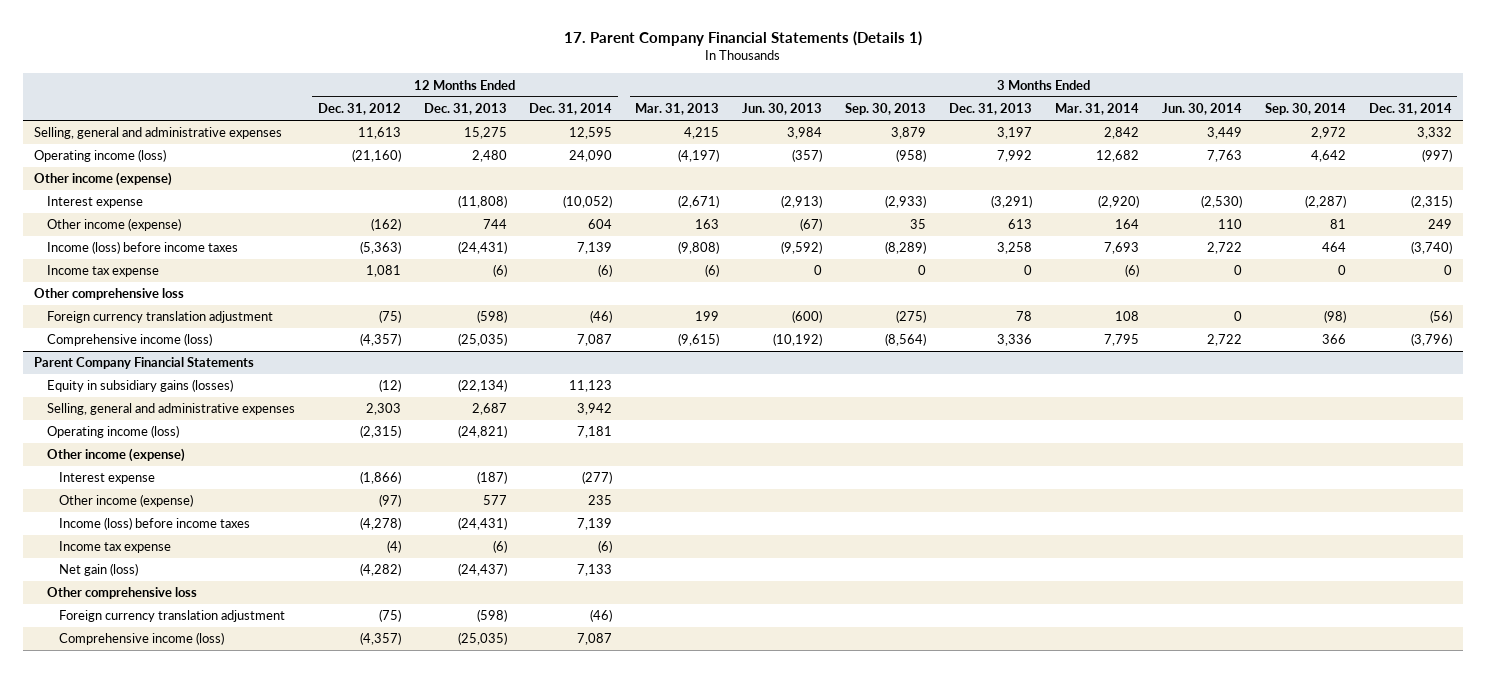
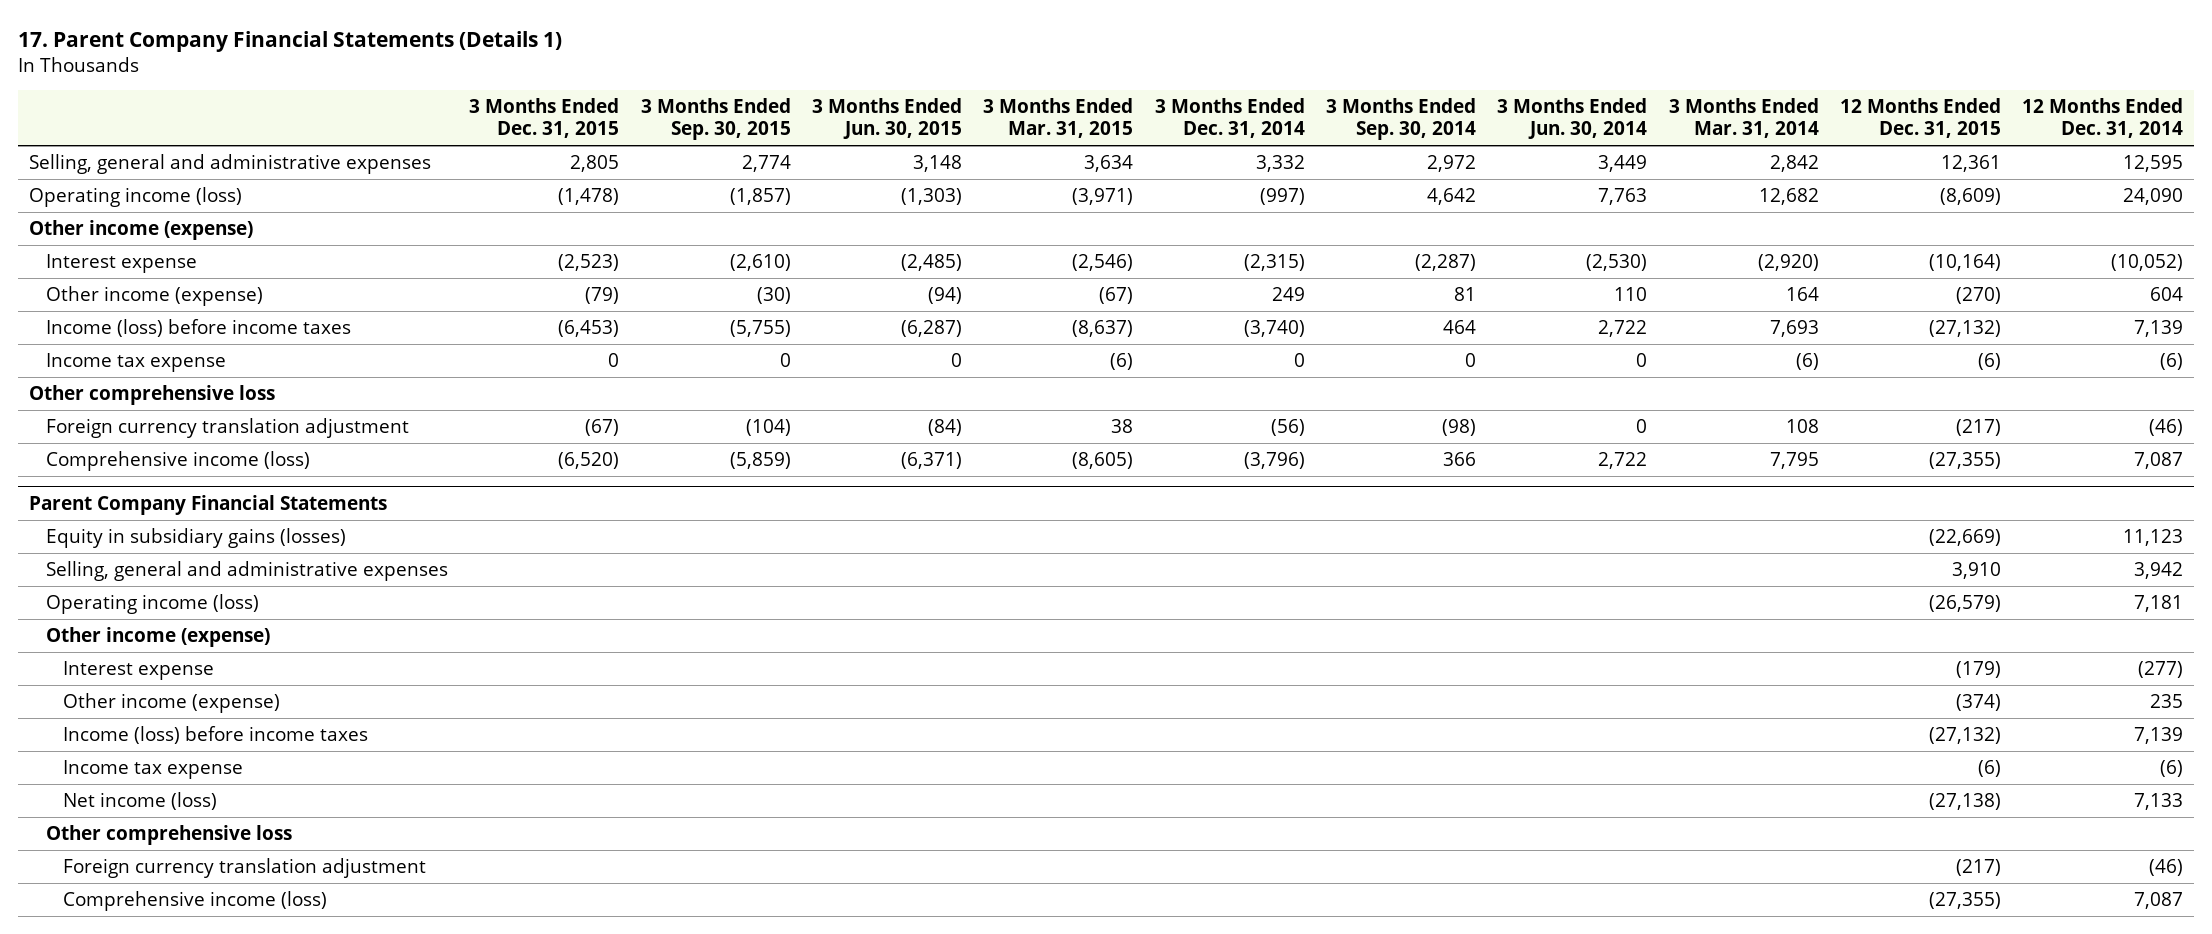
[317,103,401,116] Dec. 31, 2012 -> none
[423,103,507,116] Dec. 31, 2013 -> none
[635,103,720,116] Mar. 31, 2013 -> none
[742,103,823,116] Jun. 30, 2013 -> none
[845,103,927,116] Sep. 30, 2013 -> none
[949,103,1033,116] Dec. 31, 2013 -> none
none -> [469,98,620,138] 3 Months Ended Dec. 31, 2015
none -> [640,98,791,140] 3 Months Ended Sep. 30, 2015
none -> [812,98,963,139] 3 Months Ended Jun. 30, 2015
none -> [983,98,1134,138] 3 Months Ended Mar. 31, 2015
none -> [1840,98,2002,138] 12 Months Ended Dec. 31, 2015
[59,563,139,577] Net gain (loss) -> [63,792,218,811] Net income (loss)

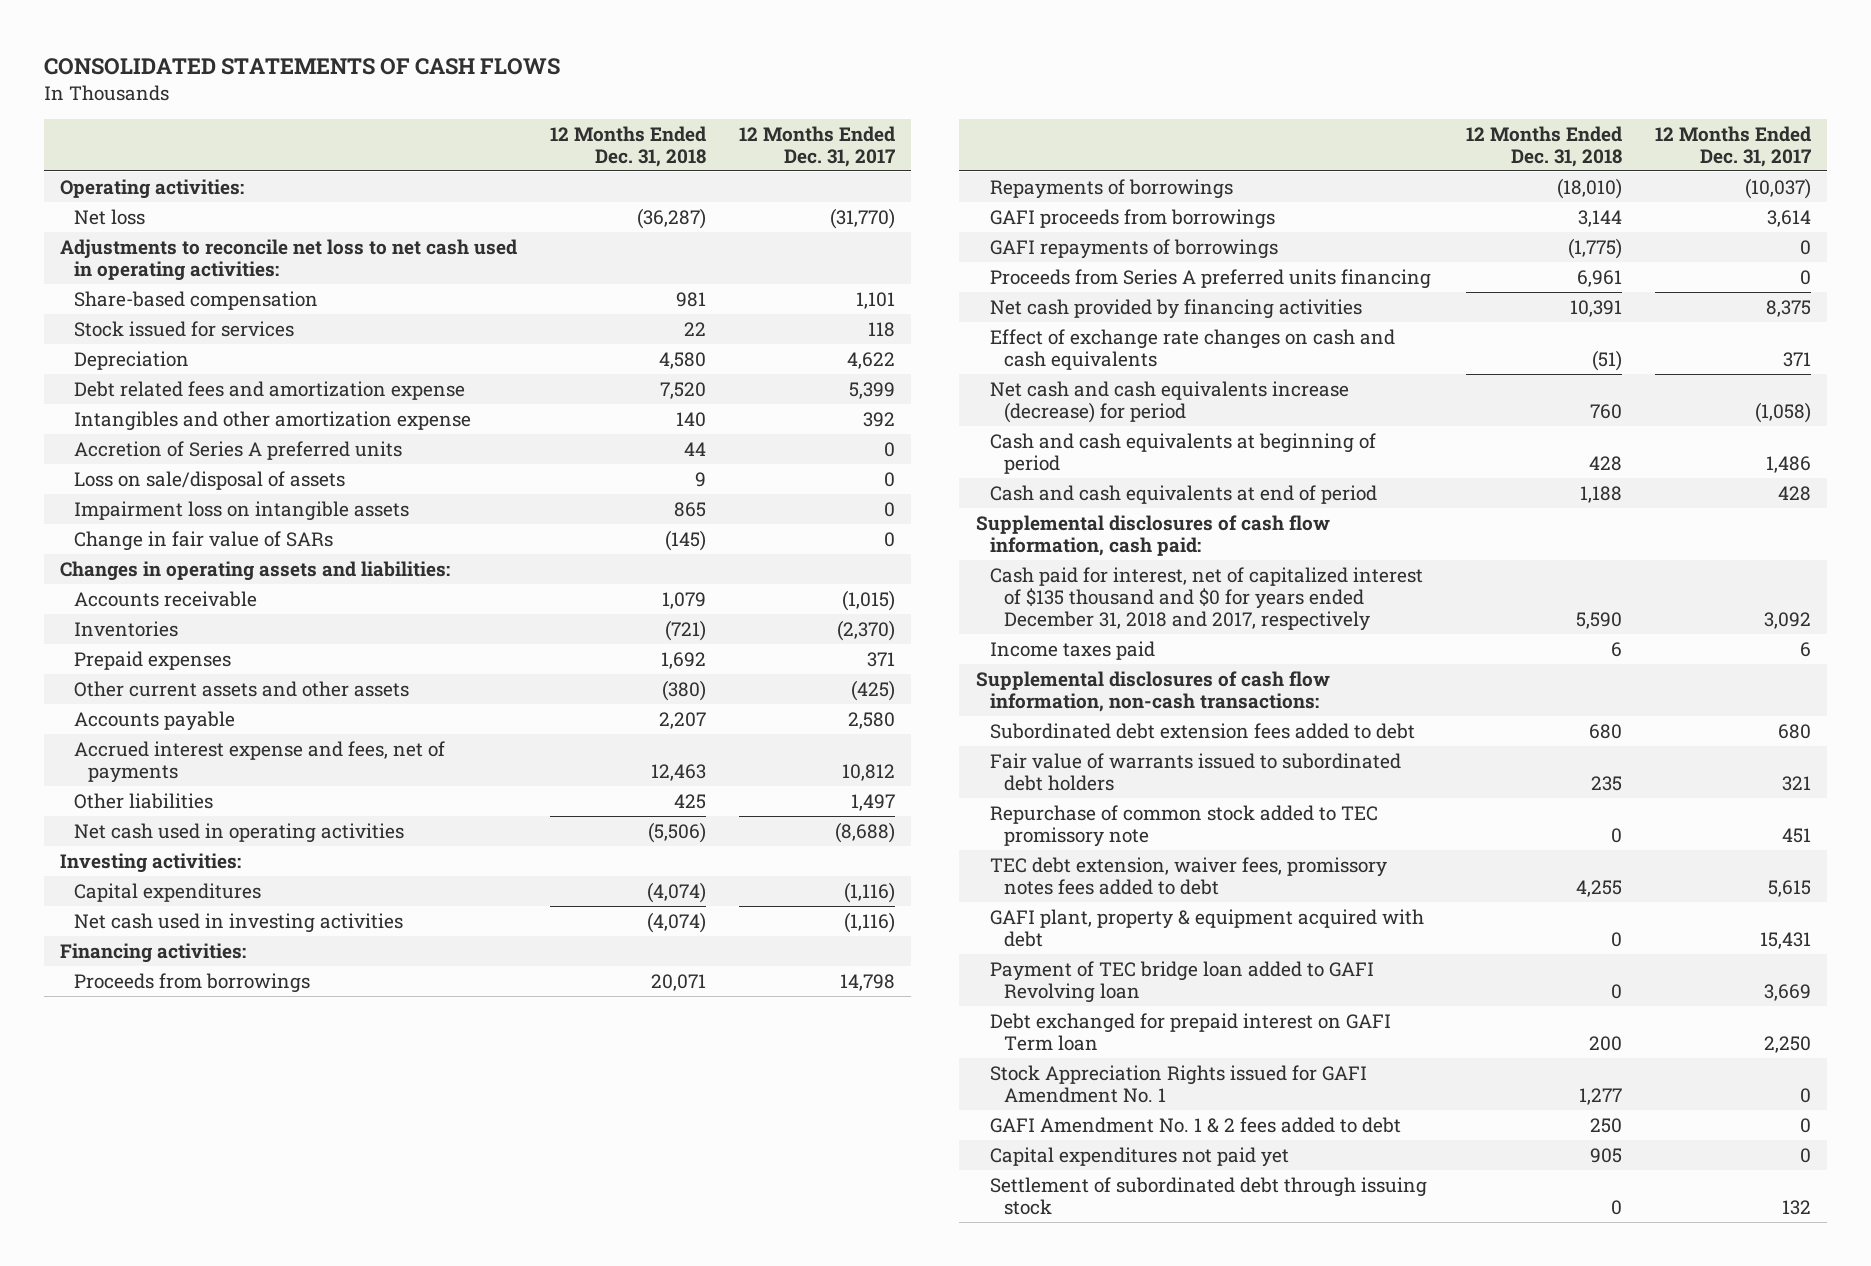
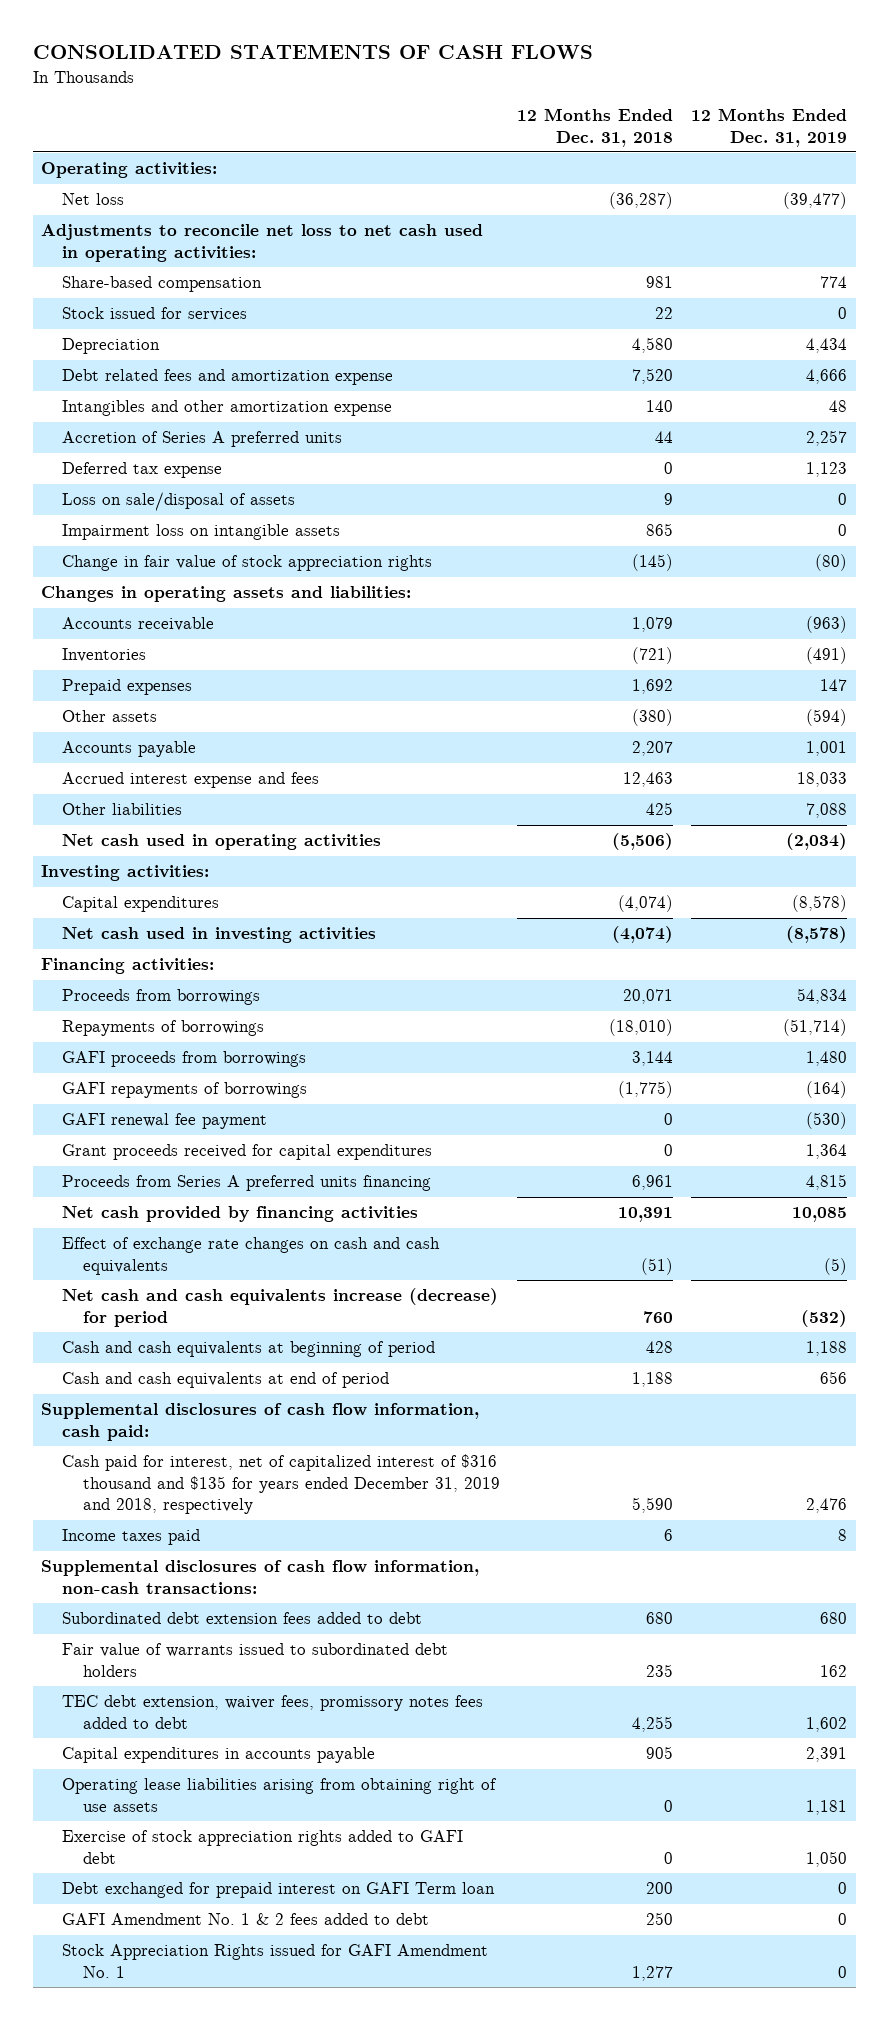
[738,125,895,167] 12 Months Ended Dec. 31, 2017 -> none
none -> [691,108,848,147] 12 Months Ended Dec. 31, 2019
none -> [61,462,222,479] Deferred tax expense
[74,530,334,551] Change in fair value of SARs -> [61,555,432,572] Change in fair value of stock appreciation rights
[74,680,410,697] Other current assets and other assets -> [61,710,157,723] Other assets
[74,740,446,783] Accrued interest expense and fees, net of payments -> [61,772,319,789] Accrued interest expense and fees
none -> [61,1113,267,1130] GAFI renewal fee payment
none -> [61,1144,432,1161] Grant proceeds received for capital expenditures
[989,566,1423,632] Cash paid for interest, net of capitalized interest of $135 thousand and $0 for years ended December 31, 2018 and 2017, respectively -> [61,1454,500,1515] Cash paid for interest, net of capitalized interest of $316 thousand and $135 for years ended December 31, 2019 and 2018, respectively
[989,804,1378,847] Repurchase of common stock added to TEC promissory note -> none
[989,908,1424,947] GAFI plant, property & equipment acquired with debt -> none
[989,960,1374,1003] Payment of TEC bridge loan added to GAFI Revolving loan -> none
none -> [61,1747,375,1764] Capital expenditures in accounts payable
none -> [61,1778,497,1812] Operating lease liabilities arising from obtaining right of use assets
none -> [61,1830,463,1864] Exercise of stock appreciation rights added to GAFI debt
[989,1146,1289,1167] Capital expenditures not paid yet -> none
[989,1176,1427,1215] Settlement of subordinated debt through issuing stock -> none
[989,1064,1367,1103] Stock Appreciation Rights issued for GAFI Amendment No. 1 -> [61,1944,488,1978] Stock Appreciation Rights issued for GAFI Amendment No. 1

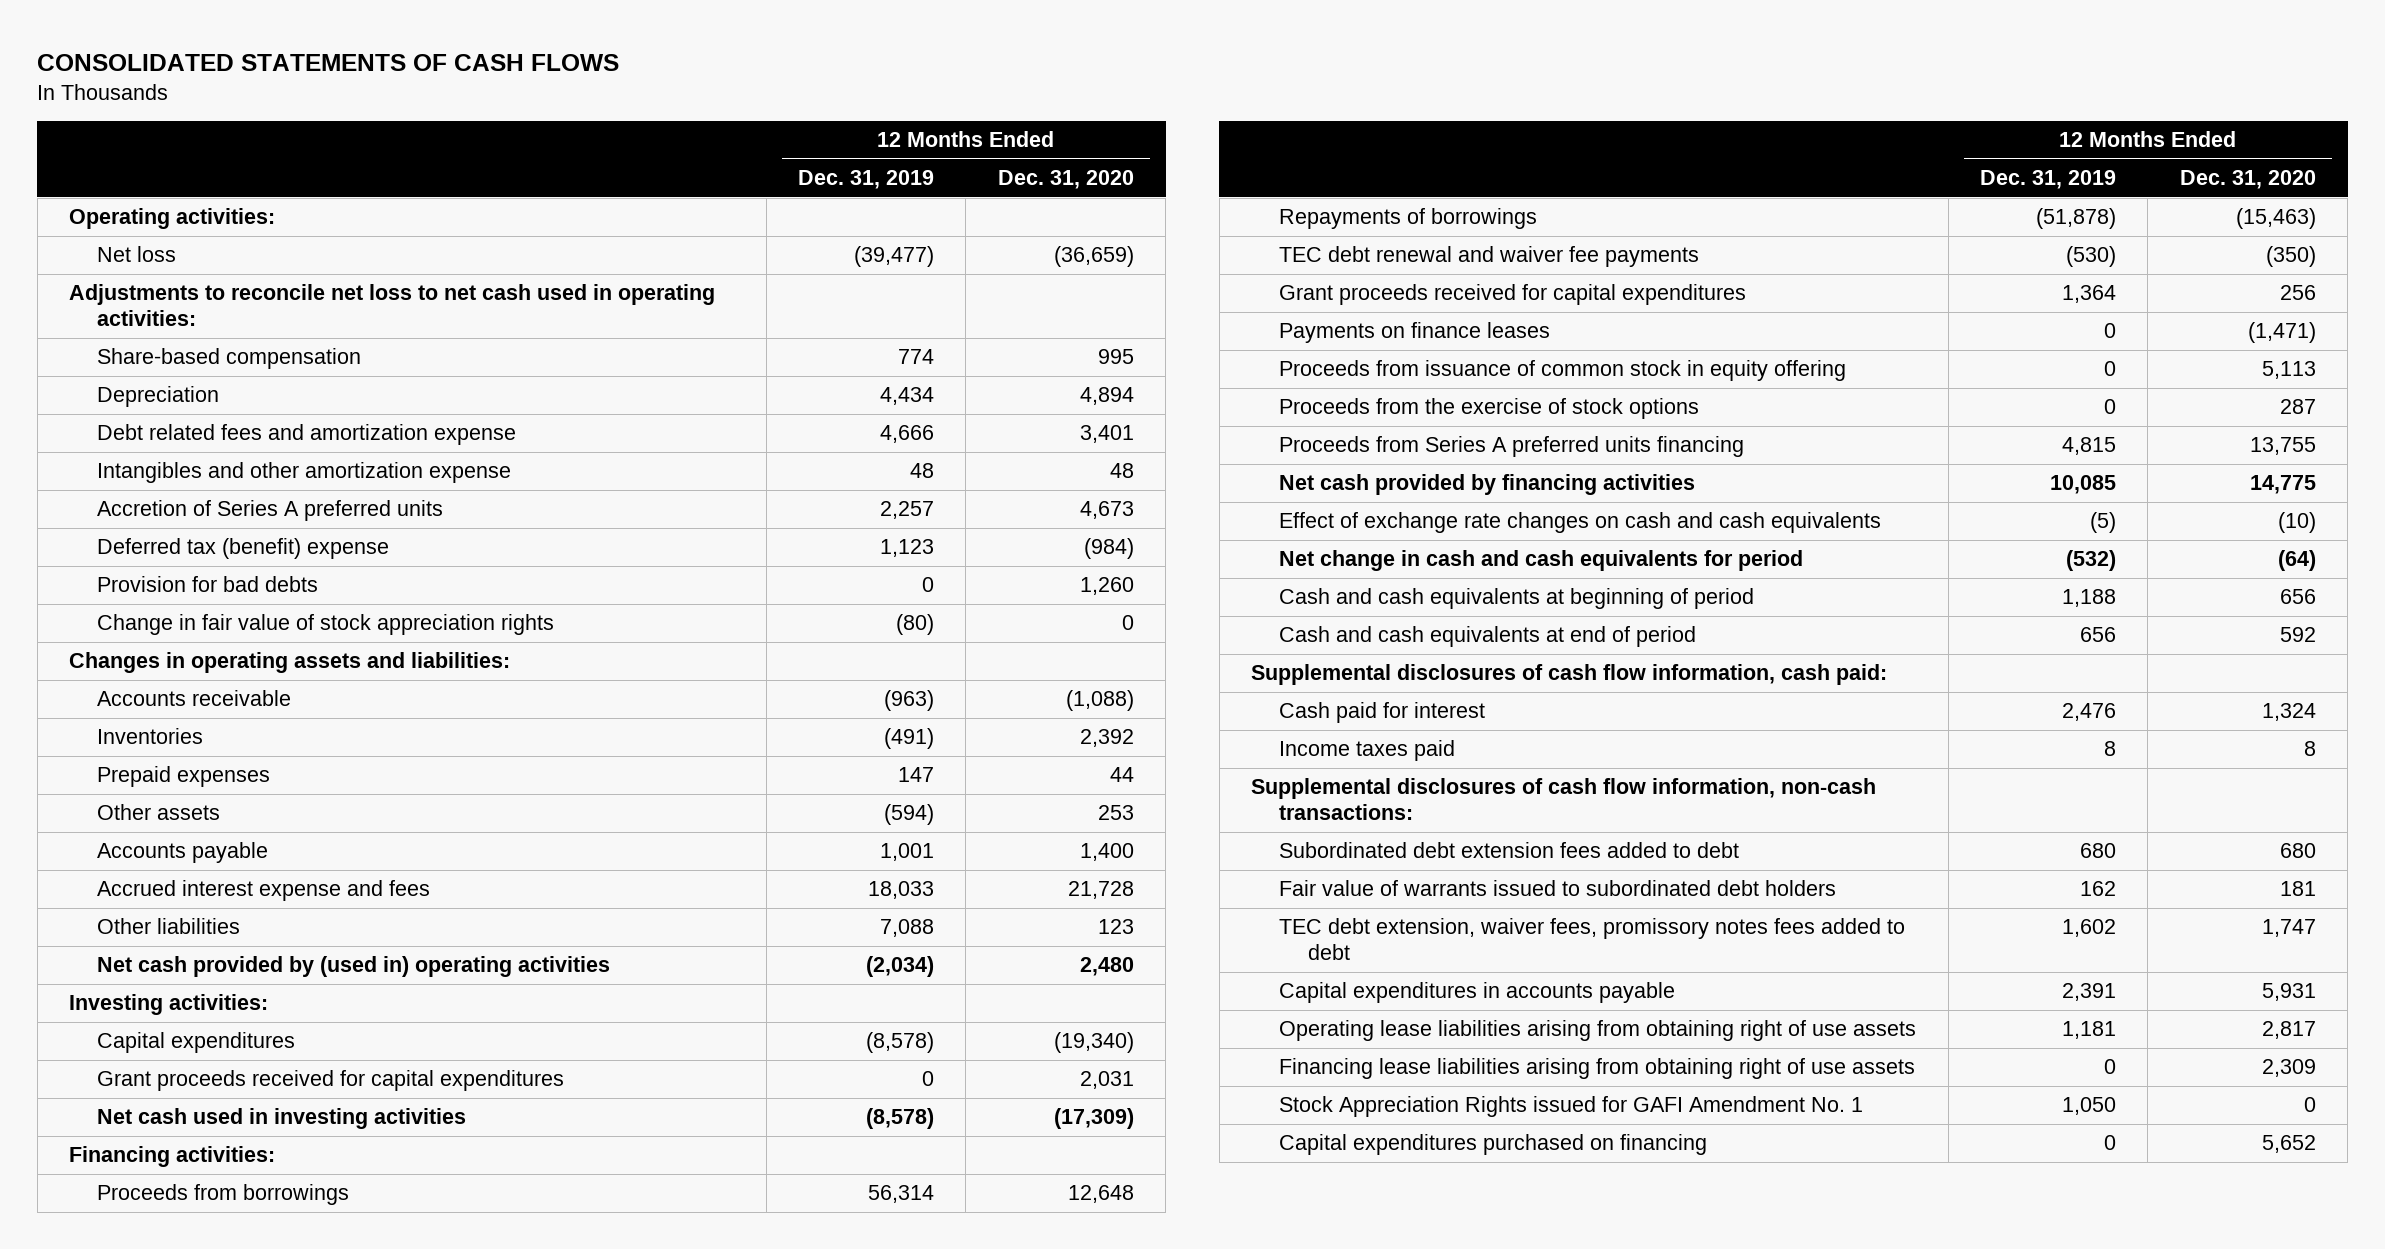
[517,108,674,147] 12 Months Ended Dec. 31, 2018 -> none
none -> [997,170,1134,190] Dec. 31, 2020
[61,307,247,322] Stock issued for services -> none
[61,492,295,512] Loss on sale/disposal of assets -> none
[61,524,340,541] Impairment loss on intangible assets -> none
[61,462,222,479] Deferred tax expense -> [97,538,390,560] Deferred tax (benefit) expense
none -> [97,576,319,593] Provision for bad debts
[61,834,381,851] Net cash used in operating activities -> [97,956,611,978] Net cash provided by (used in) operating activities
none -> [97,1070,565,1092] Grant proceeds received for capital expenditures
[61,1051,306,1068] GAFI proceeds from borrowings -> none
[61,1082,307,1099] GAFI repayments of borrowings -> none
[61,1113,267,1130] GAFI renewal fee payment -> none
[797,988,848,1005] 54,834 -> [868,1185,935,1204] 56,314
[783,1019,848,1037] (51,714) -> [2036,208,2117,230] (51,878)
none -> [1279,246,1700,268] TEC debt renewal and waiver fee payments
none -> [1279,322,1551,344] Payments on finance leases
none -> [1279,360,1847,382] Proceeds from issuance of common stock in equity offering
none -> [1279,398,1700,420] Proceeds from the exercise of stock options
[61,1288,498,1327] Net cash and cash equivalents increase (decrease) for period -> [1279,550,1804,572] Net change in cash and cash equivalents for period
[61,1454,500,1515] Cash paid for interest, net of capitalized interest of $316 thousand and $135 for years ended December 31, 2019 and 2018, respectively -> [1279,702,1486,724] Cash paid for interest
[61,1830,463,1864] Exercise of stock appreciation rights added to GAFI debt -> none
[61,1882,495,1899] Debt exchanged for prepaid interest on GAFI Term loan -> none
[61,1913,429,1926] GAFI Amendment No. 1 & 2 fees added to debt -> none
none -> [1279,1058,1916,1080] Financing lease liabilities arising from obtaining right of use assets
[838,1965,848,1978] 0 -> [2062,1097,2117,1116] 1,050
none -> [1279,1134,1708,1156] Capital expenditures purchased on financing

